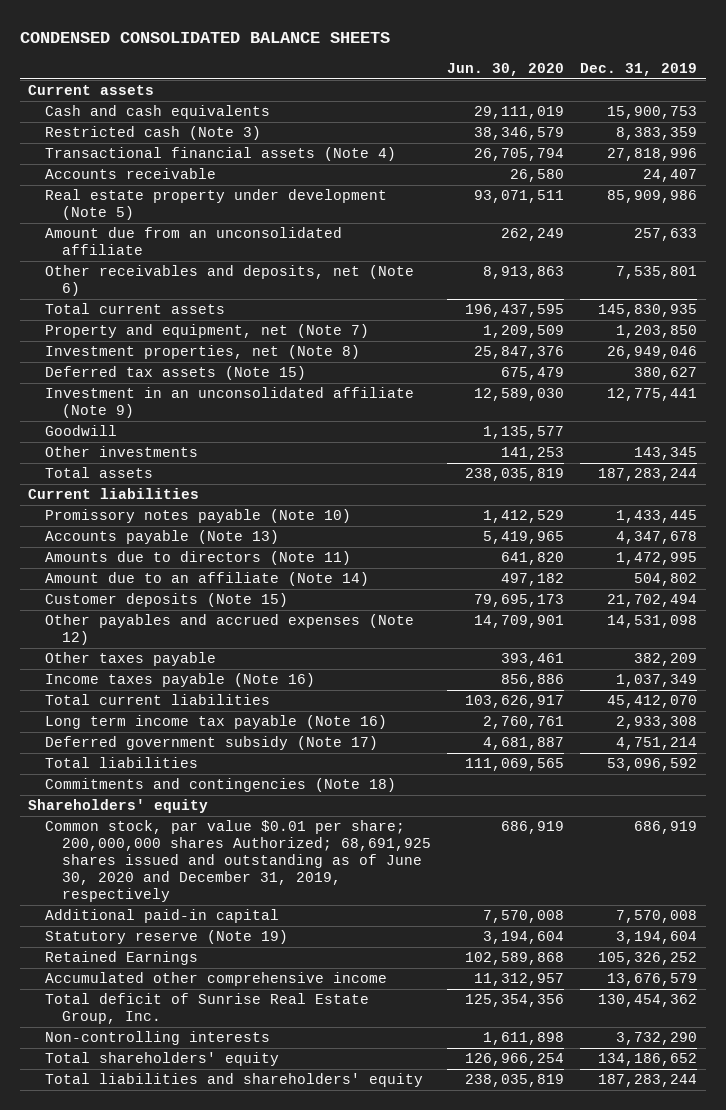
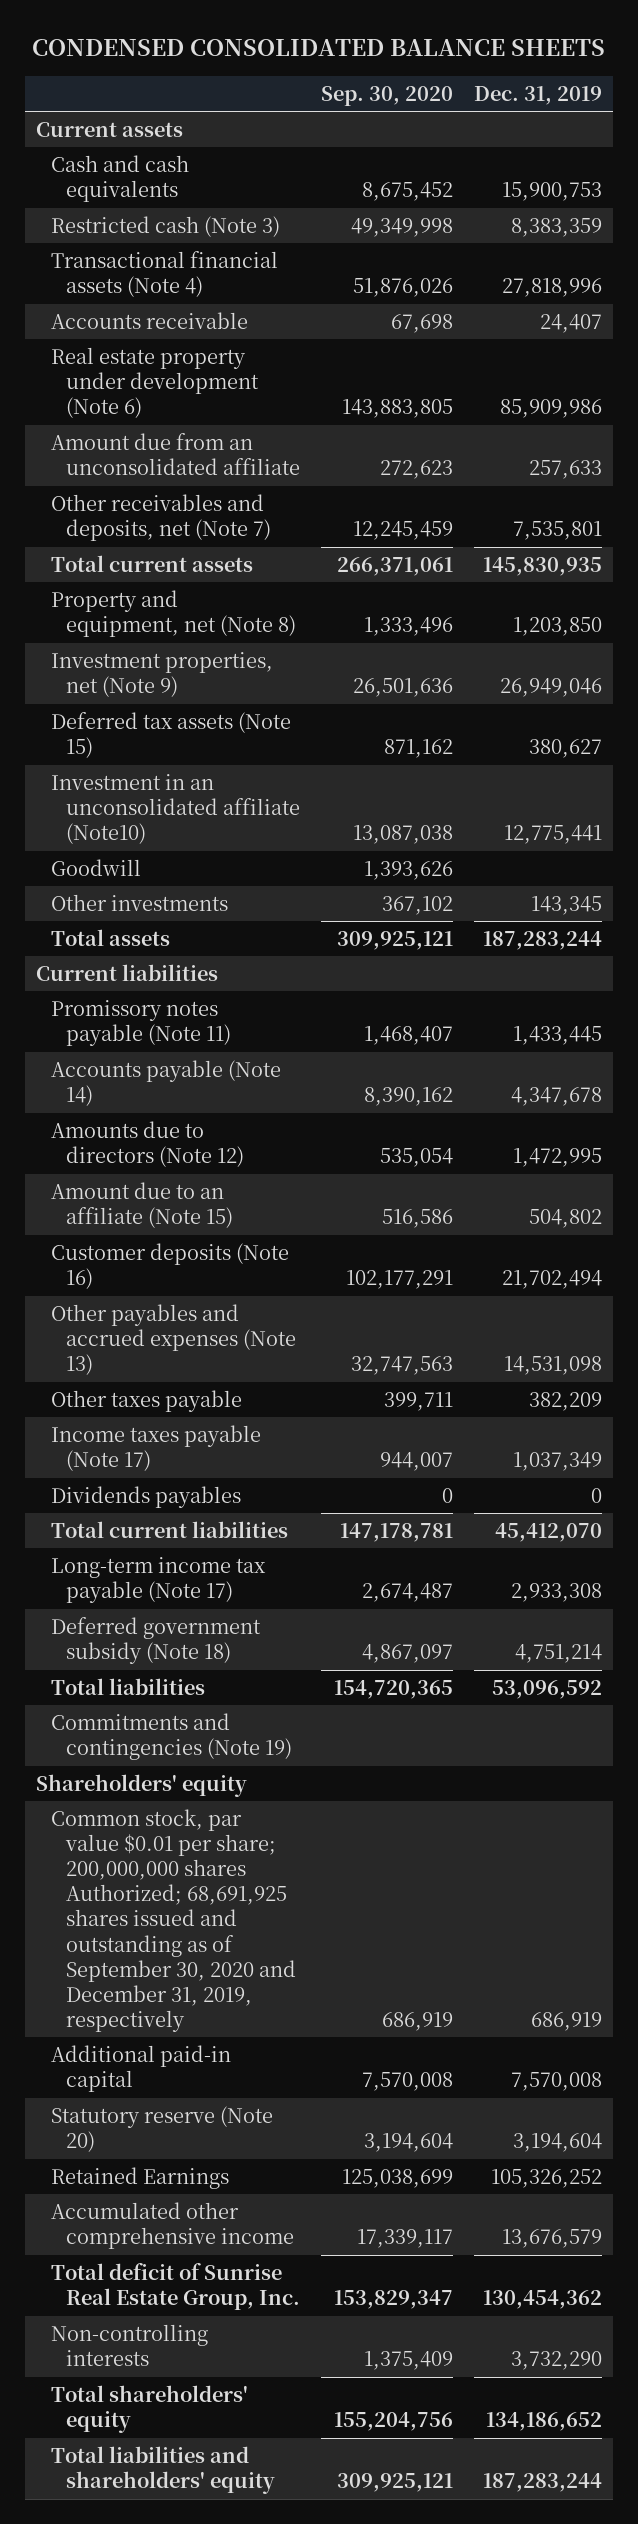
[447,63,565,77] Jun. 30, 2020 -> none
none -> [321,85,454,106] Sep. 30, 2020
[45,189,388,221] Real estate property under development (Note 5) -> [50,346,259,419] Real estate property under development (Note 6)
[45,265,415,297] Other receivables and deposits, net (Note 6) -> [50,493,271,542] Other receivables and deposits, net (Note 7)
[45,324,370,339] Property and equipment, net (Note 7) -> [50,589,296,638] Property and equipment, net (Note 8)
[45,345,361,360] Investment properties, net (Note 8) -> [50,651,273,698] Investment properties, net (Note 9)
[45,387,415,419] Investment in an unconsolidated affiliate (Note 9) -> [50,773,300,845] Investment in an unconsolidated affiliate (Note10)
[45,509,352,524] Promissory notes payable (Note 10) -> [50,999,231,1047] Promissory notes payable (Note 11)
[45,530,280,545] Accounts payable (Note 13) -> [50,1059,281,1107] Accounts payable (Note 14)
[45,551,352,566] Amounts due to directors (Note 11) -> [50,1120,244,1168] Amounts due to directors (Note 12)
[45,572,370,587] Amount due to an affiliate (Note 14) -> [50,1181,233,1229] Amount due to an affiliate (Note 15)
[45,593,289,608] Customer deposits (Note 15) -> [50,1242,289,1290] Customer deposits (Note 16)
[45,614,415,646] Other payables and accrued expenses (Note 12) -> [50,1303,296,1376] Other payables and accrued expenses (Note 13)
[45,673,316,688] Income taxes payable (Note 16) -> [50,1424,261,1472] Income taxes payable (Note 17)
none -> [50,1485,241,1508] Dividends payables
[45,715,388,730] Long term income tax payable (Note 16) -> [50,1556,266,1604] Long-term income tax payable (Note 17)
[45,736,379,751] Deferred government subsidy (Note 17) -> [50,1616,261,1665] Deferred government subsidy (Note 18)
[45,778,397,793] Commitments and contingencies (Note 18) -> [50,1712,292,1761] Commitments and contingencies (Note 19)
[45,820,431,903] Common stock, par value $0.01 per share; 200,000,000 shares Authorized; 68,691,925 shares issued and outstanding as of June 30, 2020 and December 31, 2019, respectively -> [50,1808,296,2032] Common stock, par value $0.01 per share; 200,000,000 shares Authorized; 68,691,925 shares issued and outstanding as of September 30, 2020 and December 31, 2019, respectively
[45,930,289,945] Statutory reserve (Note 19) -> [50,2105,273,2153] Statutory reserve (Note 20)

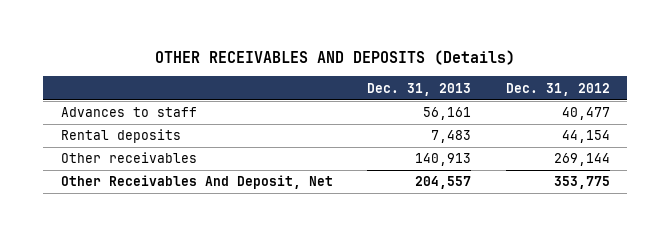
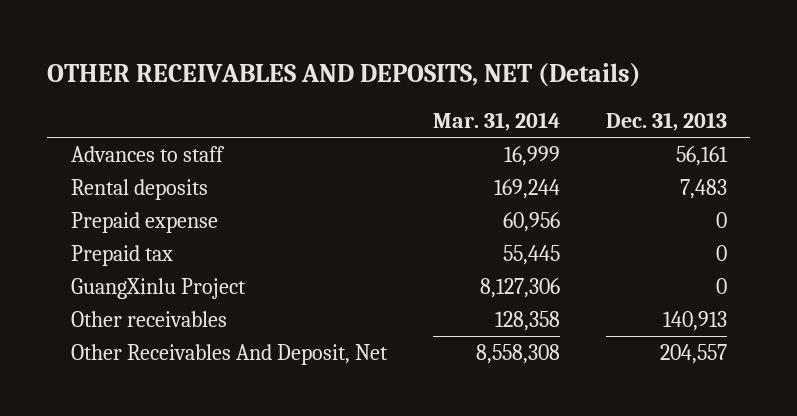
[155,50,516,66] OTHER RECEIVABLES AND DEPOSITS (Details) -> [47,62,642,87] OTHER RECEIVABLES AND DEPOSITS, NET (Details)
[505,82,610,96] Dec. 31, 2012 -> none
none -> [432,111,560,131] Mar. 31, 2014
none -> [70,212,218,234] Prepaid expense
none -> [70,245,173,267] Prepaid tax
none -> [70,278,246,300] GuangXinlu Project

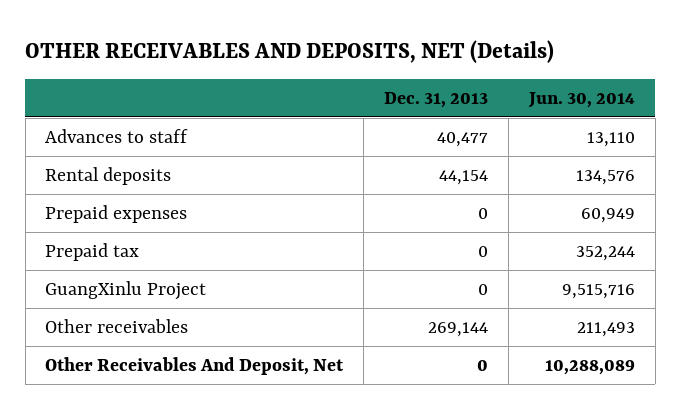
[432,111,560,131] Mar. 31, 2014 -> none
none -> [527,91,635,108] Jun. 30, 2014
[675,146,728,167] 56,161 -> [437,131,489,147] 40,477
[679,179,727,200] 7,483 -> [439,169,489,185] 44,154
[70,212,218,234] Prepaid expense -> [45,204,188,223] Prepaid expenses
[662,311,727,332] 140,913 -> [428,321,489,337] 269,144
[659,344,727,365] 204,557 -> [477,359,489,371] 0

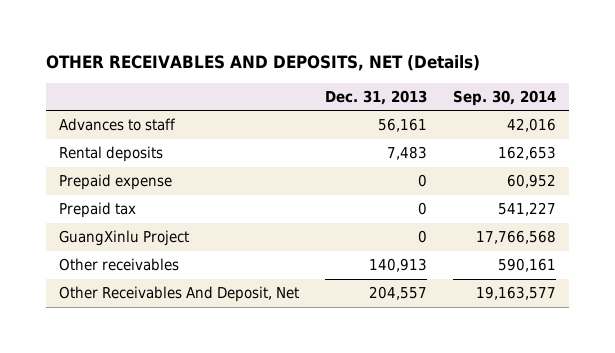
[527,91,635,108] Jun. 30, 2014 -> none
none -> [452,89,556,106] Sep. 30, 2014
[437,131,489,147] 40,477 -> [377,118,427,133] 56,161
[439,169,489,185] 44,154 -> [386,146,427,161] 7,483
[45,204,188,223] Prepaid expenses -> [58,174,172,191] Prepaid expense
[428,321,489,337] 269,144 -> [368,258,427,273] 140,913
[477,359,489,371] 0 -> [368,286,427,301] 204,557

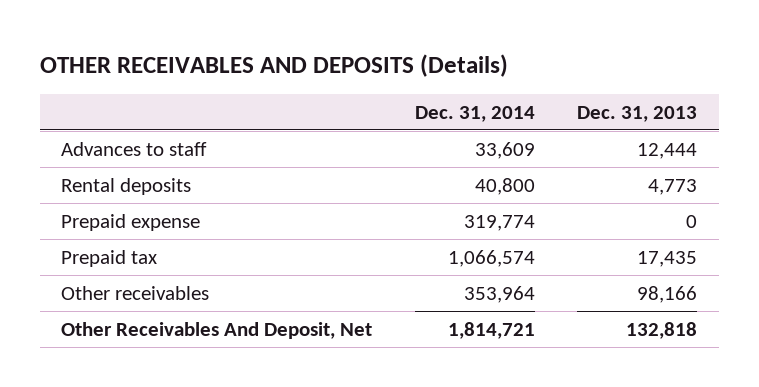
[45,55,480,72] OTHER RECEIVABLES AND DEPOSITS, NET (Details) -> [39,53,508,77] OTHER RECEIVABLES AND DEPOSITS (Details)
[452,89,556,106] Sep. 30, 2014 -> none
none -> [414,105,535,122] Dec. 31, 2014
[377,118,427,133] 56,161 -> [637,142,698,159] 12,444
[386,146,427,161] 7,483 -> [648,178,698,195] 4,773
[58,230,189,247] GuangXinlu Project -> none
[417,202,427,216] 0 -> [637,250,698,267] 17,435
[368,258,427,273] 140,913 -> [637,285,698,303] 98,166
[368,286,427,301] 204,557 -> [626,321,698,339] 132,818

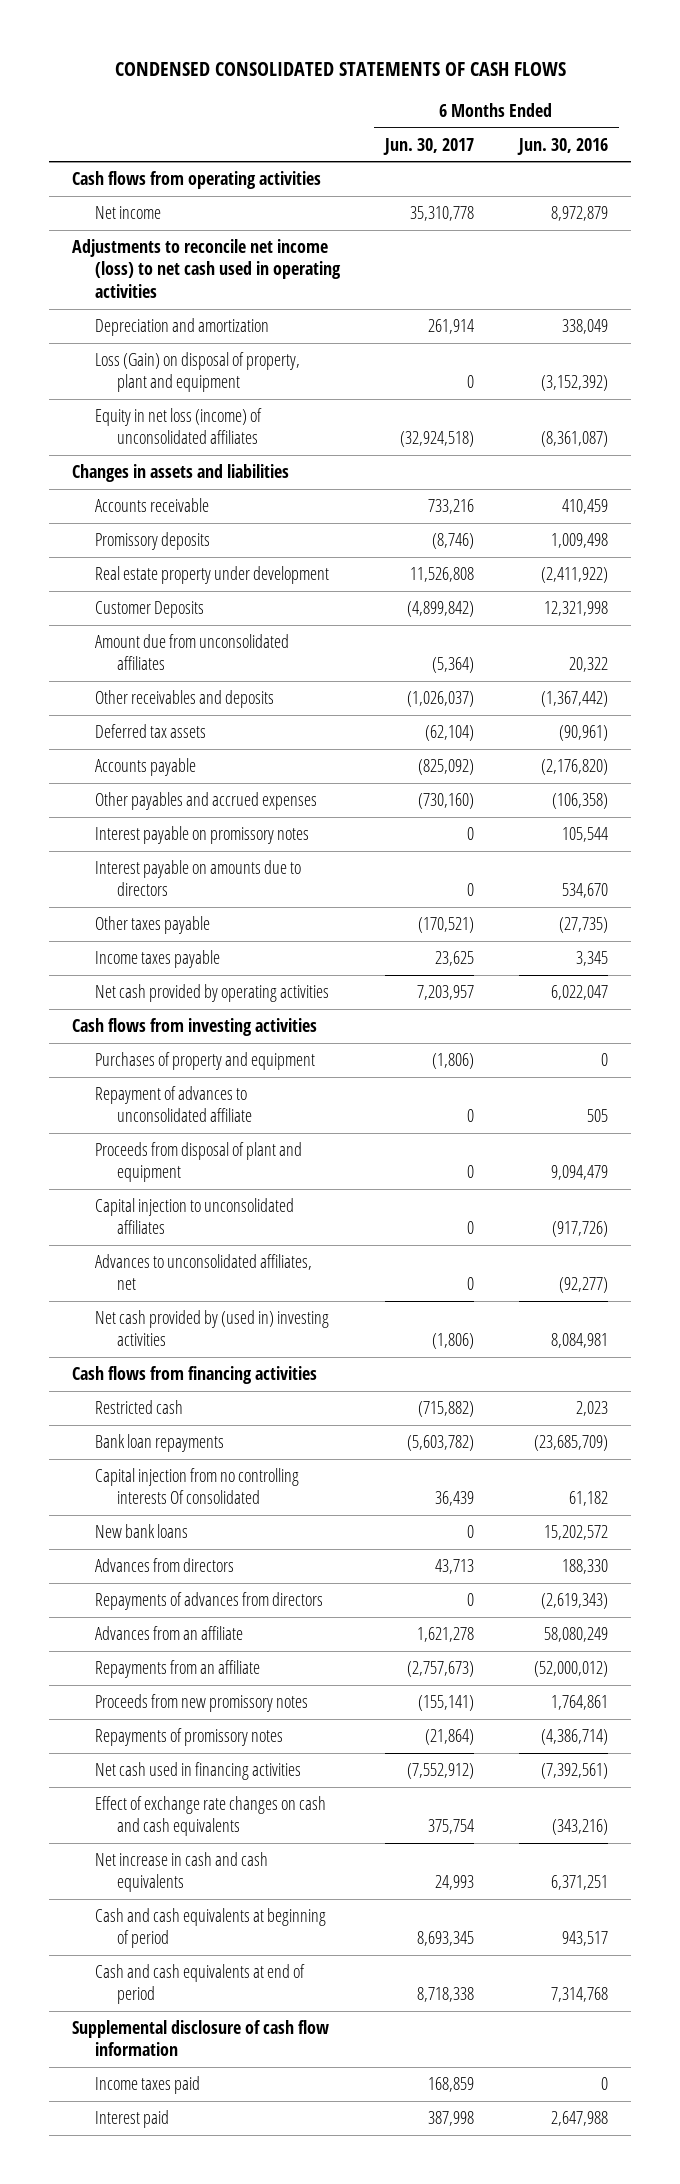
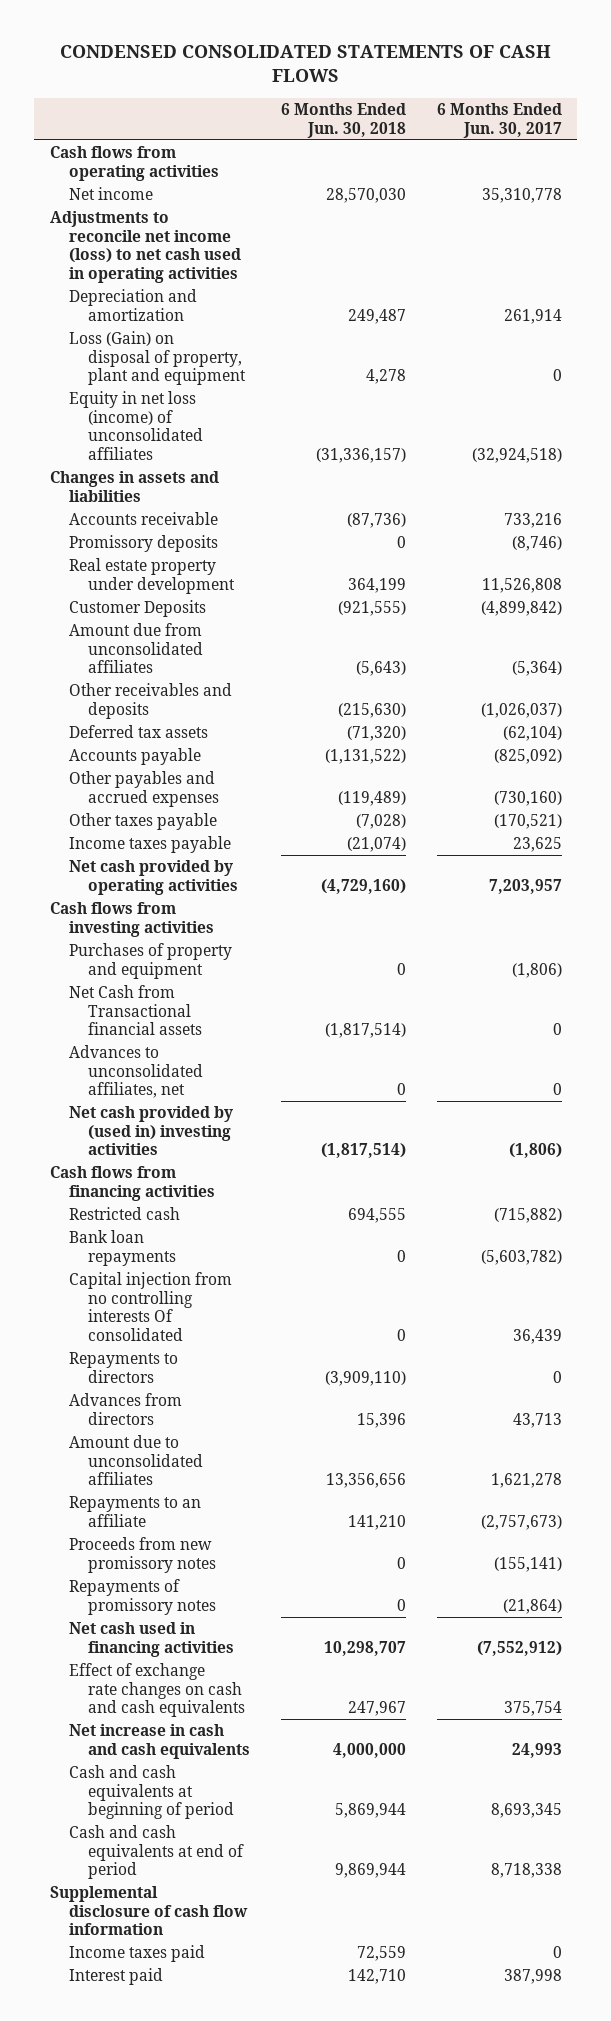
[517,137,609,155] Jun. 30, 2016 -> none
none -> [280,103,406,138] 6 Months Ended Jun. 30, 2018
[94,826,309,845] Interest payable on promissory notes -> none
[94,860,301,897] Interest payable on amounts due to directors -> none
[94,1086,253,1123] Repayment of advances to unconsolidated affiliate -> none
[94,1142,302,1183] Proceeds from disposal of plant and equipment -> none
[94,1198,294,1235] Capital injection to unconsolidated affiliates -> none
none -> [68,985,202,1036] Net Cash from Transactional financial assets
[94,1524,188,1539] New bank loans -> none
none -> [68,1352,178,1383] Repayments to directors
[94,1592,323,1611] Repayments of advances from directors -> none
[94,1626,243,1641] Advances from an affiliate -> [68,1435,203,1486] Amount due to unconsolidated affiliates
[94,1660,260,1679] Repayments from an affiliate -> [68,1496,201,1527] Repayments to an affiliate
[427,2077,474,2093] 168,859 -> [552,1946,562,1959] 0

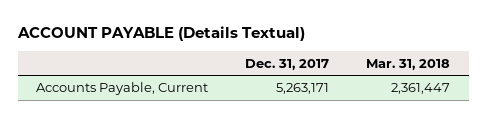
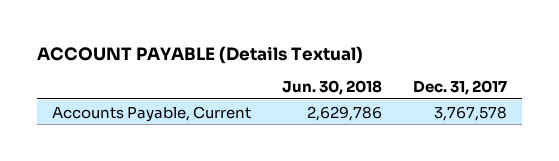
[366,58,451,70] Mar. 31, 2018 -> none
none -> [281,80,382,96] Jun. 30, 2018
[276,83,330,95] 5,263,171 -> [433,105,507,121] 3,767,578

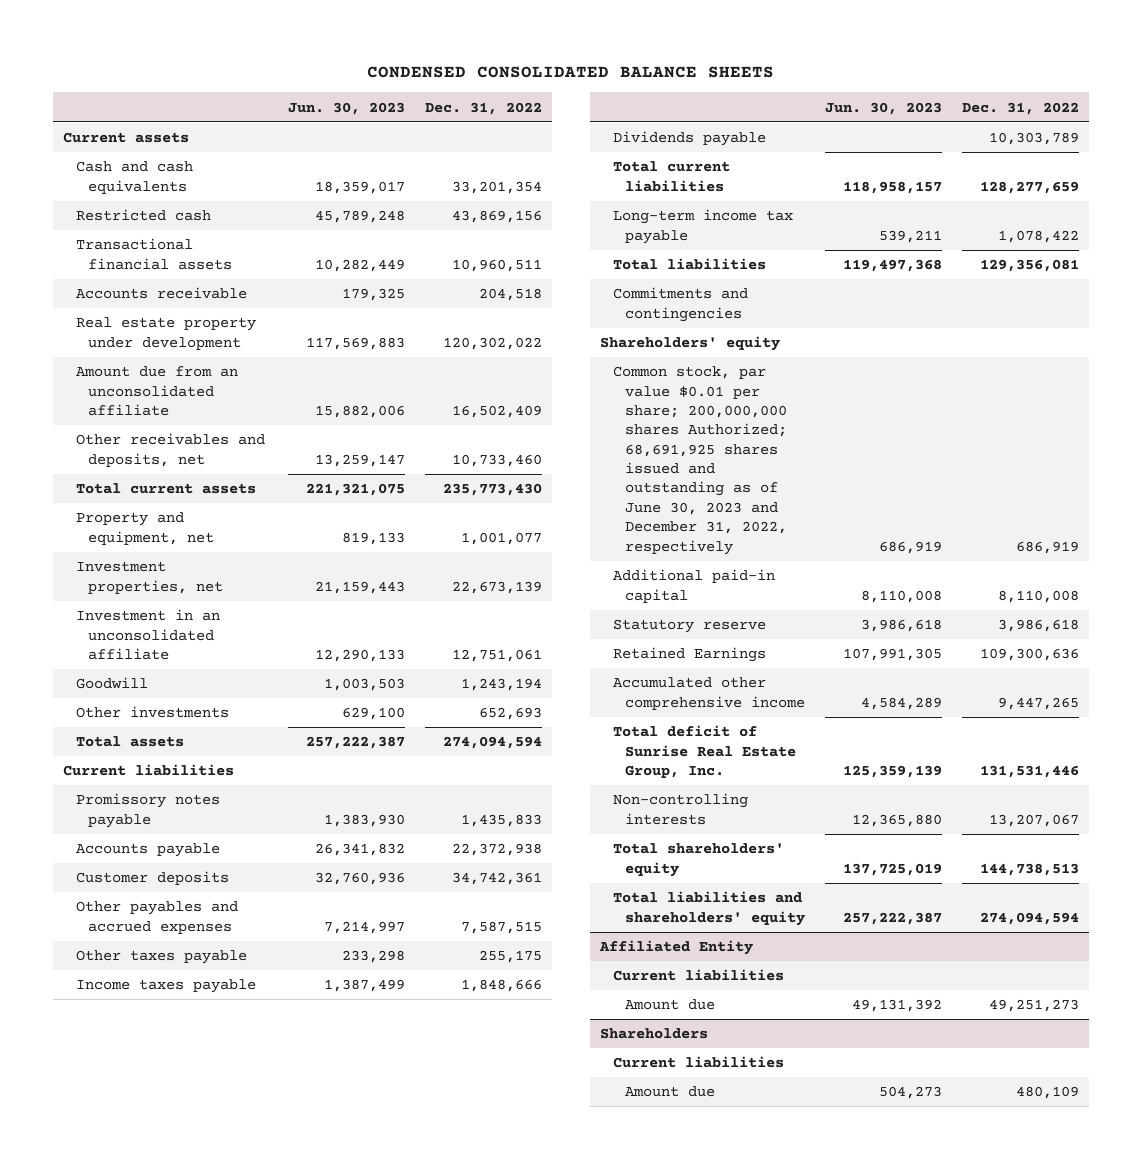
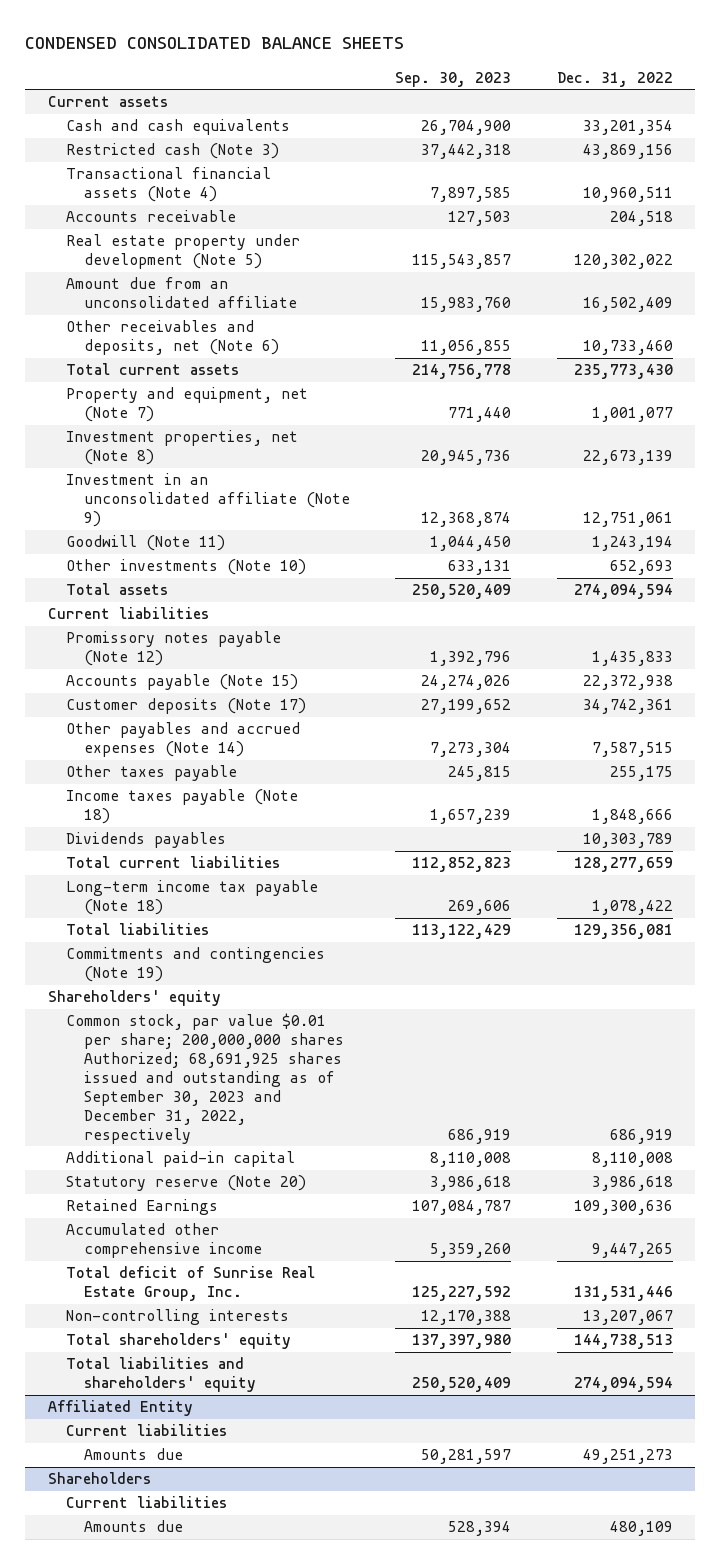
[288,101,406,115] Jun. 30, 2023 -> none
none -> [395,71,512,87] Sep. 30, 2023
[75,209,211,222] Restricted cash -> [65,143,279,160] Restricted cash (Note 3)
[75,238,233,270] Transactional financial assets -> [65,167,271,203] Transactional financial assets (Note 4)
[75,317,256,350] Real estate property under development -> [65,234,300,270] Real estate property under development (Note 5)
[75,433,265,467] Other receivables and deposits, net -> [65,320,279,356] Other receivables and deposits, net (Note 6)
[75,512,215,545] Property and equipment, net -> [65,387,308,423] Property and equipment, net (Note 7)
[75,561,224,594] Investment properties, net -> [65,430,298,466] Investment properties, net (Note 8)
[75,609,220,660] Investment in an unconsolidated affiliate -> [65,473,350,528] Investment in an unconsolidated affiliate (Note 9)
[75,677,148,690] Goodwill -> [65,535,225,552] Goodwill (Note 11)
[75,706,229,719] Other investments -> [65,559,306,576] Other investments (Note 10)
[75,793,220,828] Promissory notes payable -> [65,631,281,667] Promissory notes payable (Note 12)
[75,843,220,858] Accounts payable -> [65,674,298,691] Accounts payable (Note 15)
[75,871,229,886] Customer deposits -> [65,698,306,715] Customer deposits (Note 17)
[75,901,238,934] Other payables and accrued expenses -> [65,722,300,758] Other payables and accrued expenses (Note 14)
[75,979,256,994] Income taxes payable -> [65,789,298,825] Income taxes payable (Note 18)
[612,131,766,147] Dividends payable -> [65,832,226,849] Dividends payables
[612,209,793,244] Long-term income tax payable -> [65,880,318,916] Long-term income tax payable (Note 18)
[612,287,748,322] Commitments and contingencies -> [65,947,325,983] Commitments and contingencies (Note 19)
[612,366,787,555] Common stock, par value $0.01 per share; 200,000,000 shares Authorized; 68,691,925 shares issued and outstanding as of June 30, 2023 and December 31, 2022, respectively -> [65,1013,344,1144] Common stock, par value $0.01 per share; 200,000,000 shares Authorized; 68,691,925 shares issued and outstanding as of September 30, 2023 and December 31, 2022, respectively
[612,619,766,634] Statutory reserve -> [65,1175,306,1192] Statutory reserve (Note 20)
[624,999,715,1011] Amount due -> [83,1448,183,1461] Amounts due
[624,1086,715,1098] Amount due -> [83,1520,183,1533] Amounts due

